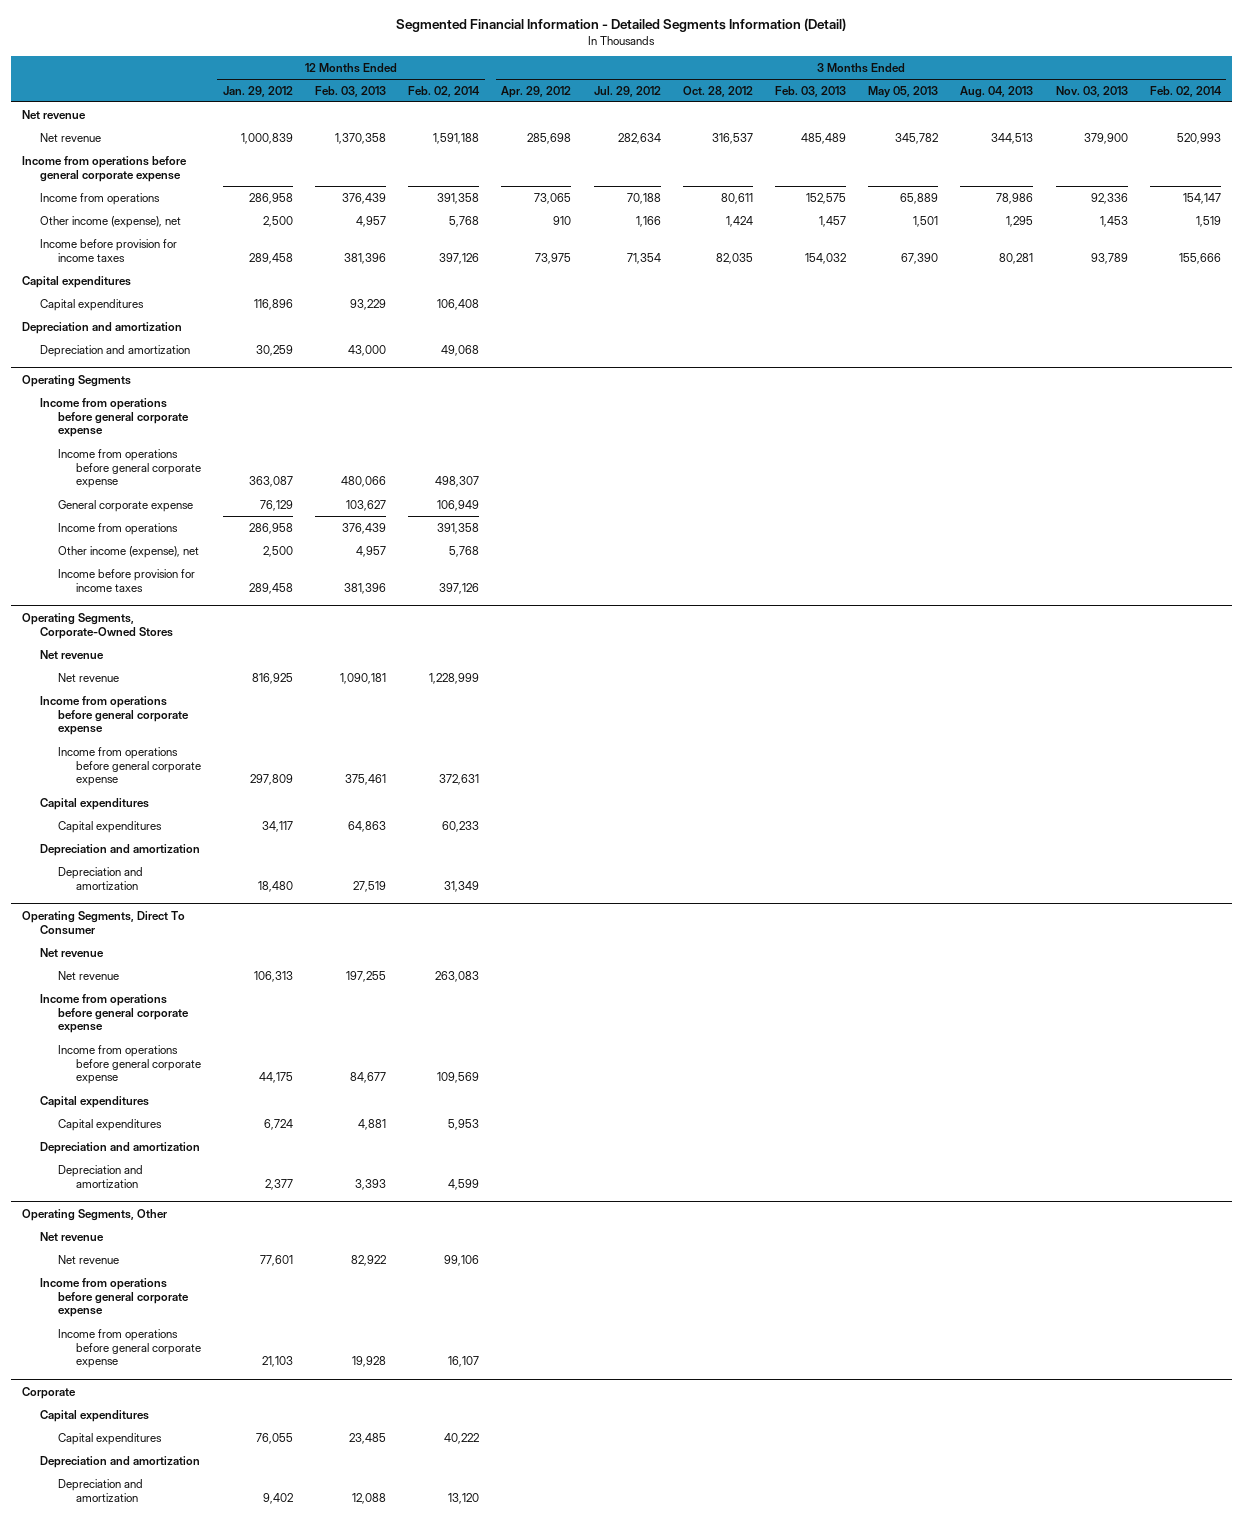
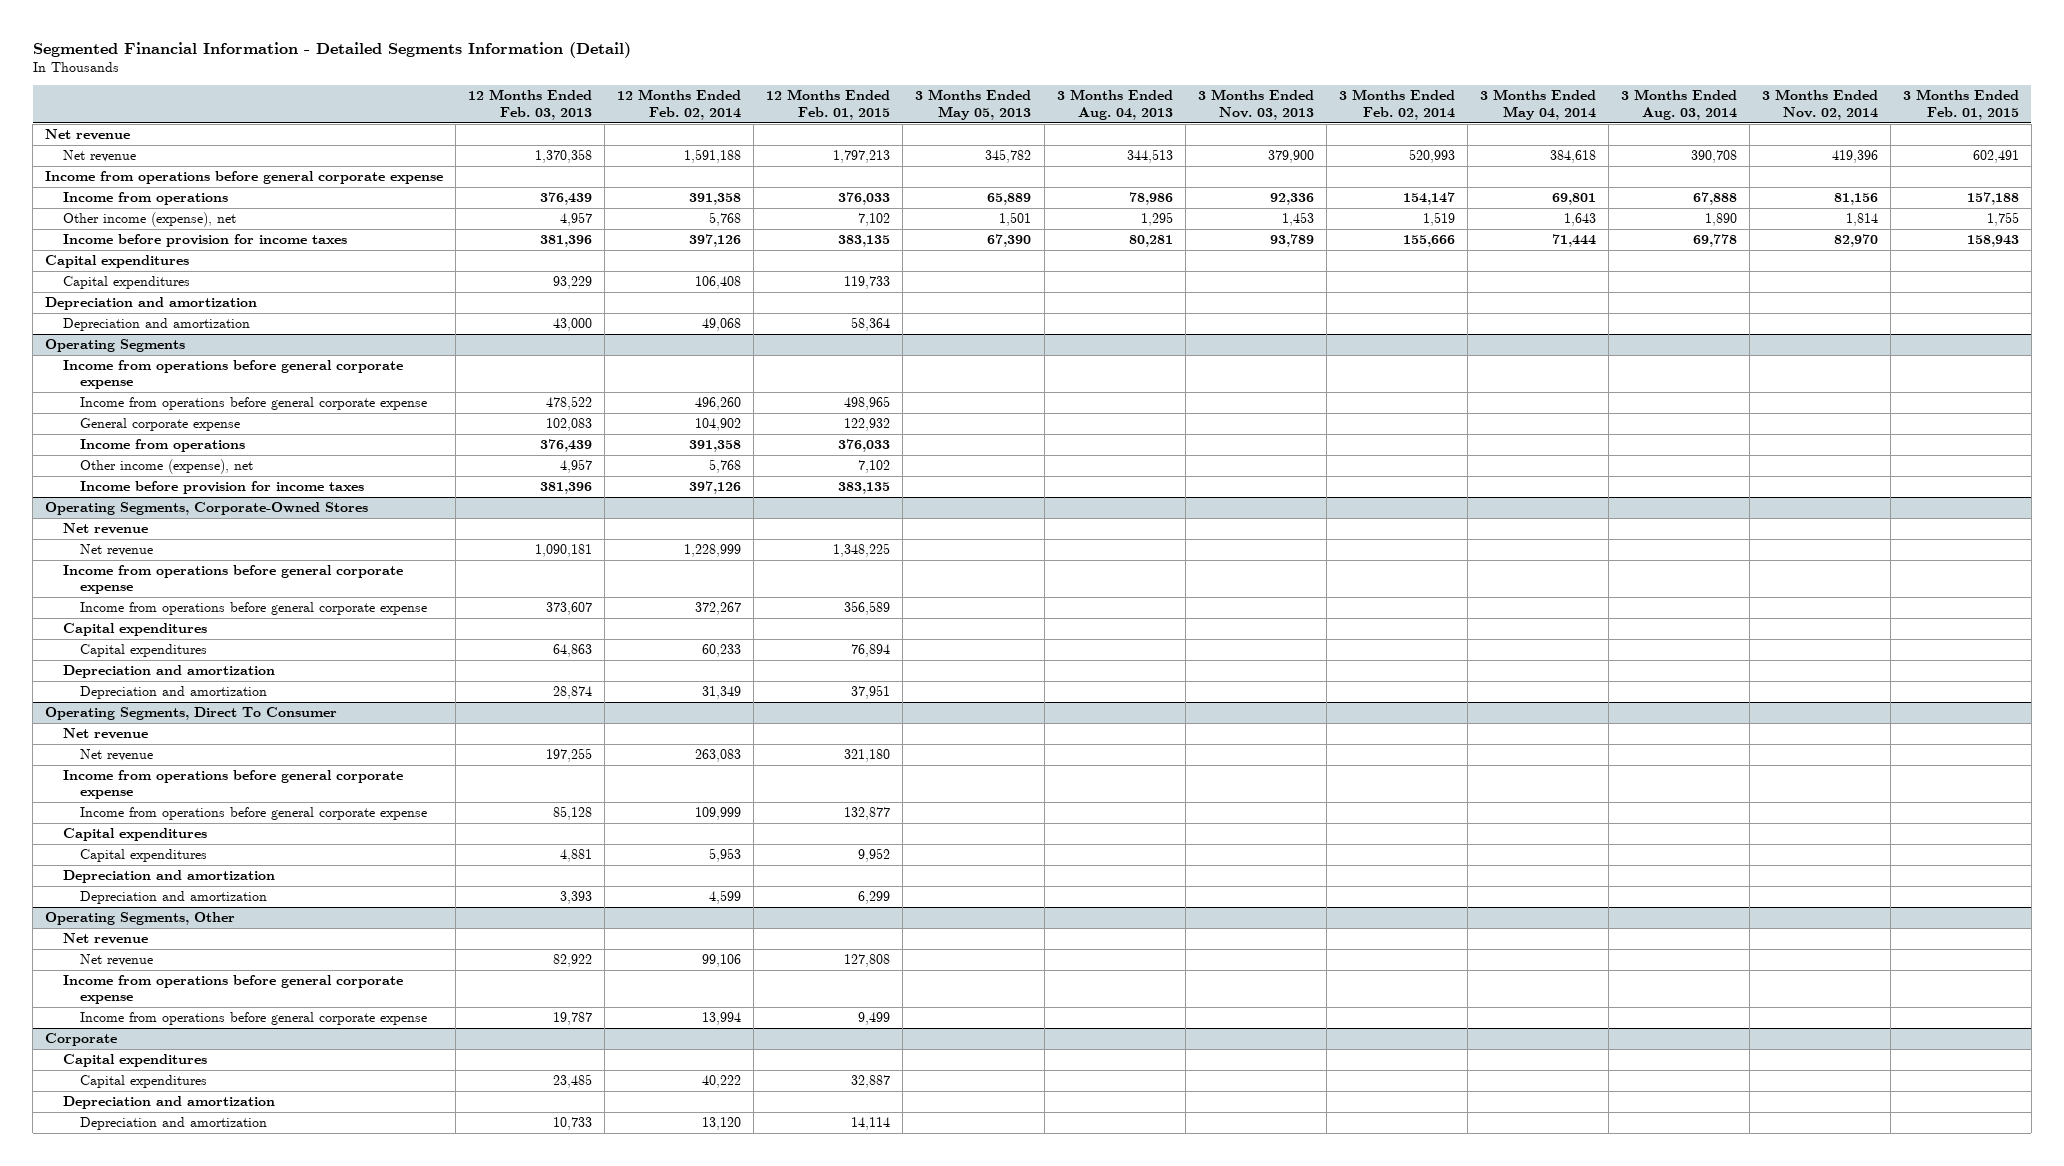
[222,85,293,97] Jan. 29, 2012 -> none
[501,85,572,98] Apr. 29, 2012 -> none
[593,85,661,97] Jul. 29, 2012 -> none
[682,85,753,97] Oct. 28, 2012 -> none
[775,85,847,97] Feb. 03, 2013 -> none
none -> [766,89,891,120] 12 Months Ended Feb. 01, 2015
none -> [1479,89,1596,120] 3 Months Ended May 04, 2014
none -> [1620,89,1737,120] 3 Months Ended Aug. 03, 2014
none -> [1761,89,1878,120] 3 Months Ended Nov. 02, 2014
none -> [1902,89,2019,120] 3 Months Ended Feb. 01, 2015
[341,476,387,488] 480,066 -> [546,396,593,411] 478,522
[435,476,480,488] 498,307 -> [695,397,742,411] 496,260
[346,499,387,511] 103,627 -> [546,418,593,432] 102,083
[437,499,480,511] 106,949 -> [695,418,742,432] 104,902
[345,774,387,786] 375,461 -> [546,602,593,616] 373,607
[439,774,480,786] 372,631 -> [695,602,742,616] 372,267
[353,880,387,892] 27,519 -> [553,686,593,700] 28,874
[350,1072,387,1084] 84,677 -> [553,806,593,821] 85,128
[437,1072,480,1084] 109,569 -> [695,807,742,821] 109,999
[352,1356,387,1368] 19,928 -> [553,1012,593,1026] 19,787
[448,1356,480,1368] 16,107 -> [702,1012,742,1026] 13,994
[352,1492,387,1504] 12,088 -> [553,1117,593,1131] 10,733

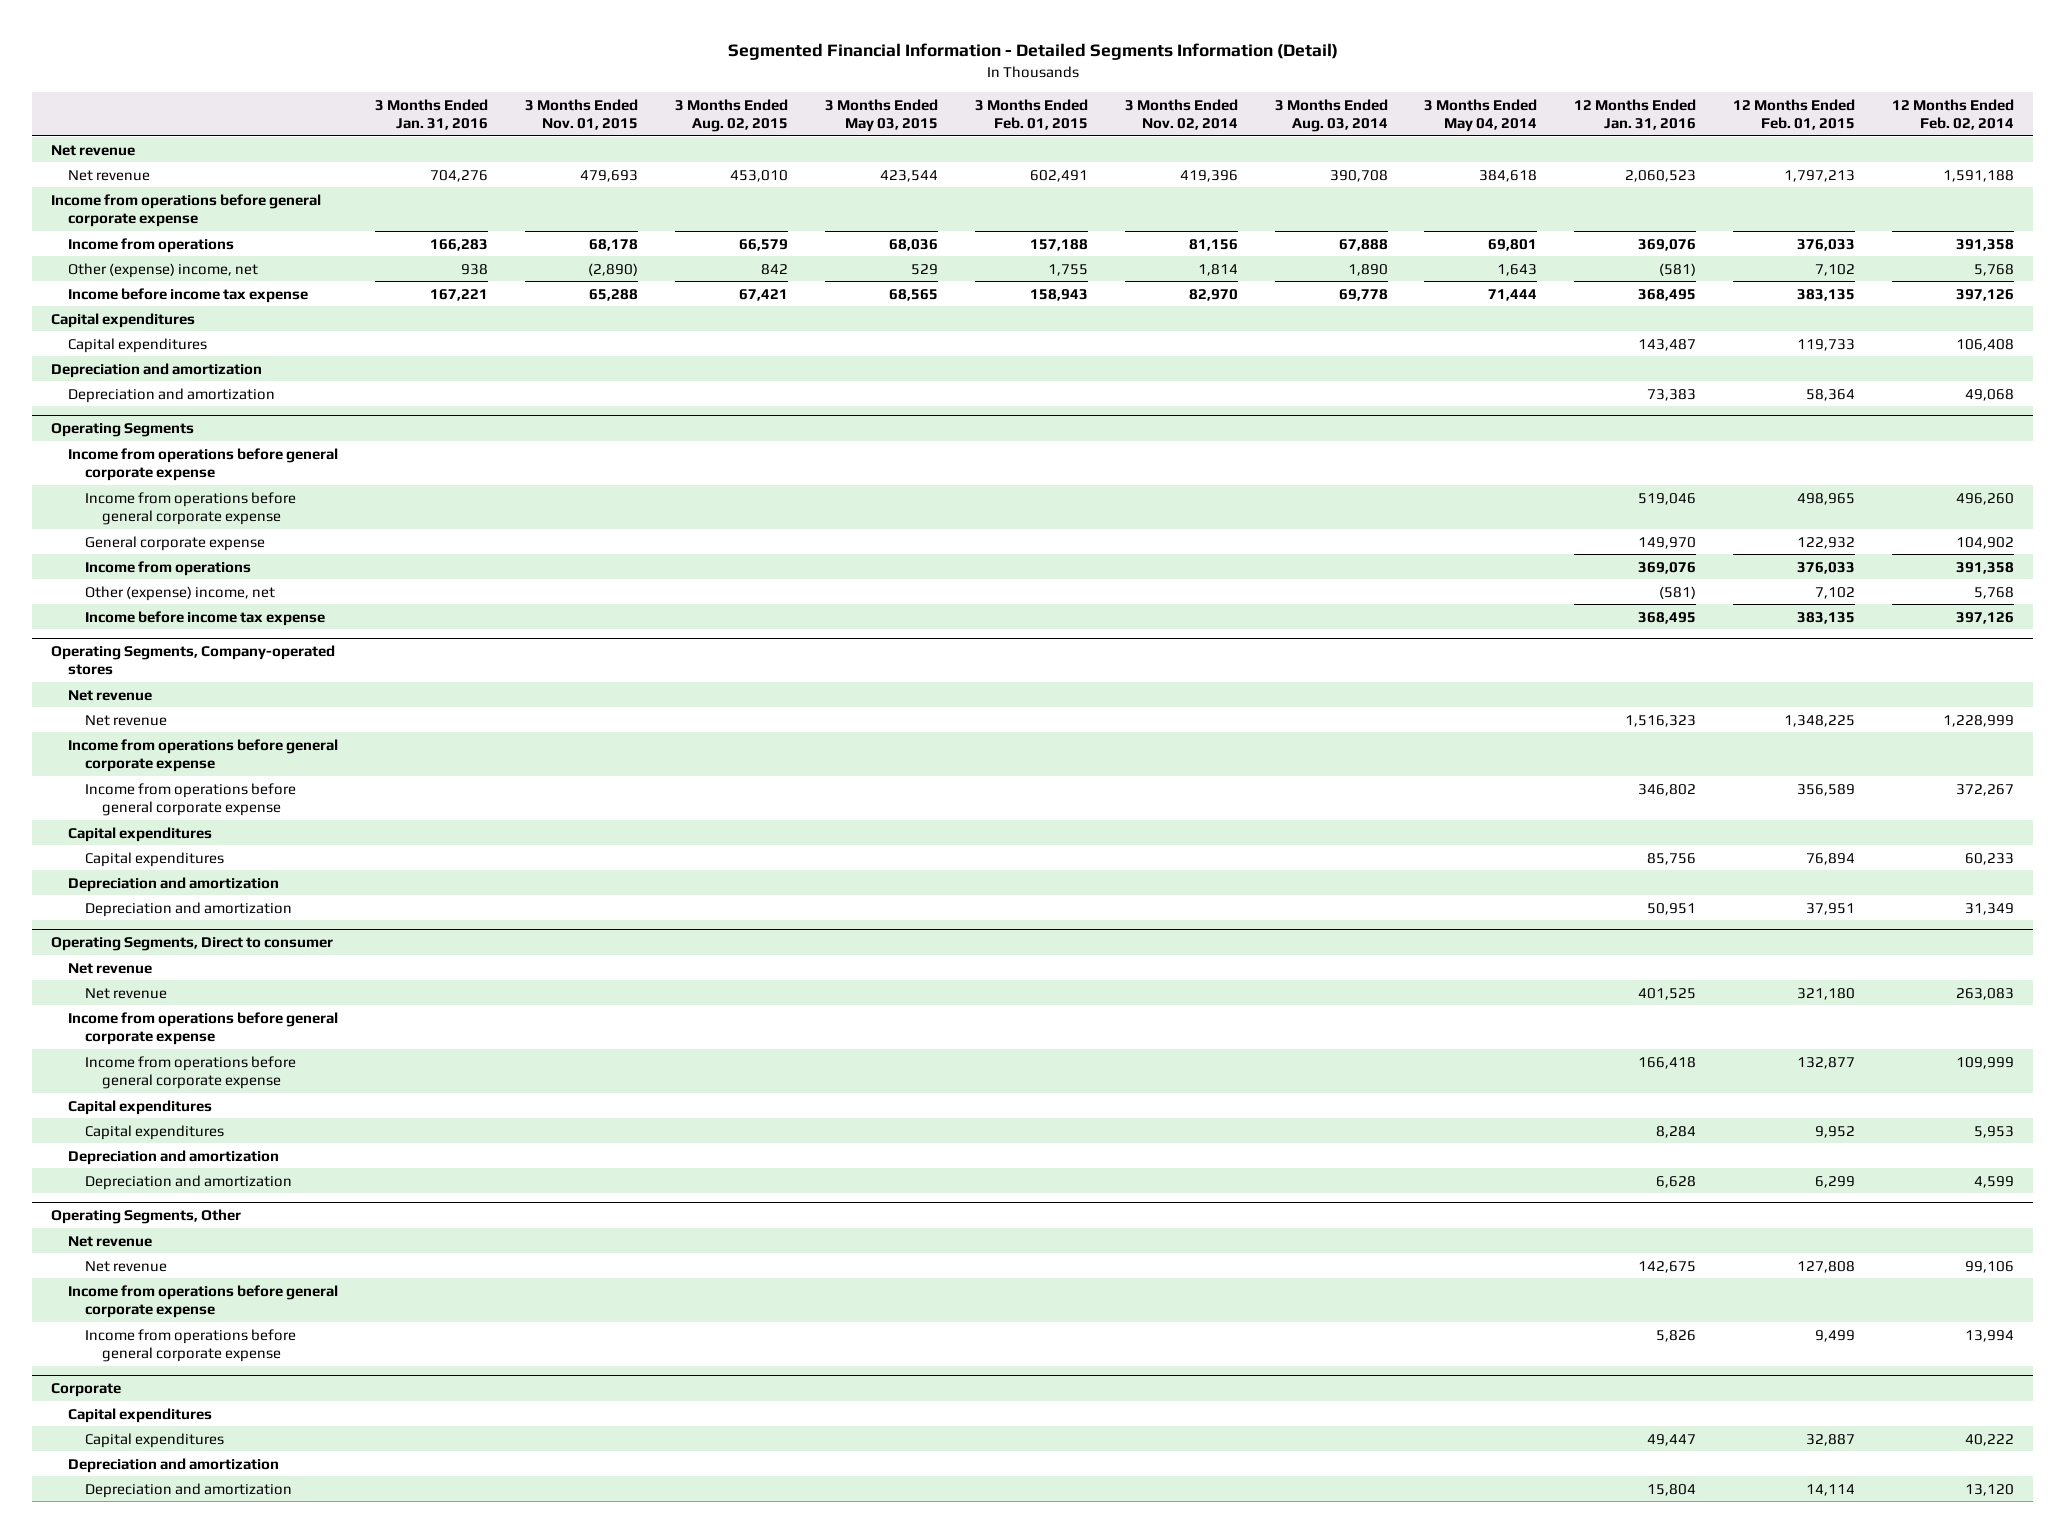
[468,89,593,120] 12 Months Ended Feb. 03, 2013 -> none
[915,89,1032,120] 3 Months Ended May 05, 2013 -> none
[1056,89,1173,120] 3 Months Ended Aug. 04, 2013 -> none
[1197,89,1314,120] 3 Months Ended Nov. 03, 2013 -> none
[1338,89,1455,120] 3 Months Ended Feb. 02, 2014 -> none
none -> [374,98,488,130] 3 Months Ended Jan. 31, 2016
none -> [524,98,638,130] 3 Months Ended Nov. 01, 2015
none -> [674,98,788,132] 3 Months Ended Aug. 02, 2015
none -> [824,98,938,132] 3 Months Ended May 03, 2015
none -> [1574,98,1697,130] 12 Months Ended Jan. 31, 2016
[62,212,236,228] Other income (expense), net -> [68,262,259,278] Other (expense) income, net
[62,234,347,248] Income before provision for income taxes -> [68,287,309,303] Income before income tax expense
[45,502,369,516] Operating Segments, Corporate-Owned Stores -> none
[79,459,253,475] Other income (expense), net -> [85,585,276,601] Other (expense) income, net
[79,481,364,495] Income before provision for income taxes -> [85,610,326,626] Income before income tax expense
none -> [50,644,335,676] Operating Segments, Company-operated stores
[45,707,338,721] Operating Segments, Direct To Consumer -> [50,936,333,951] Operating Segments, Direct to consumer

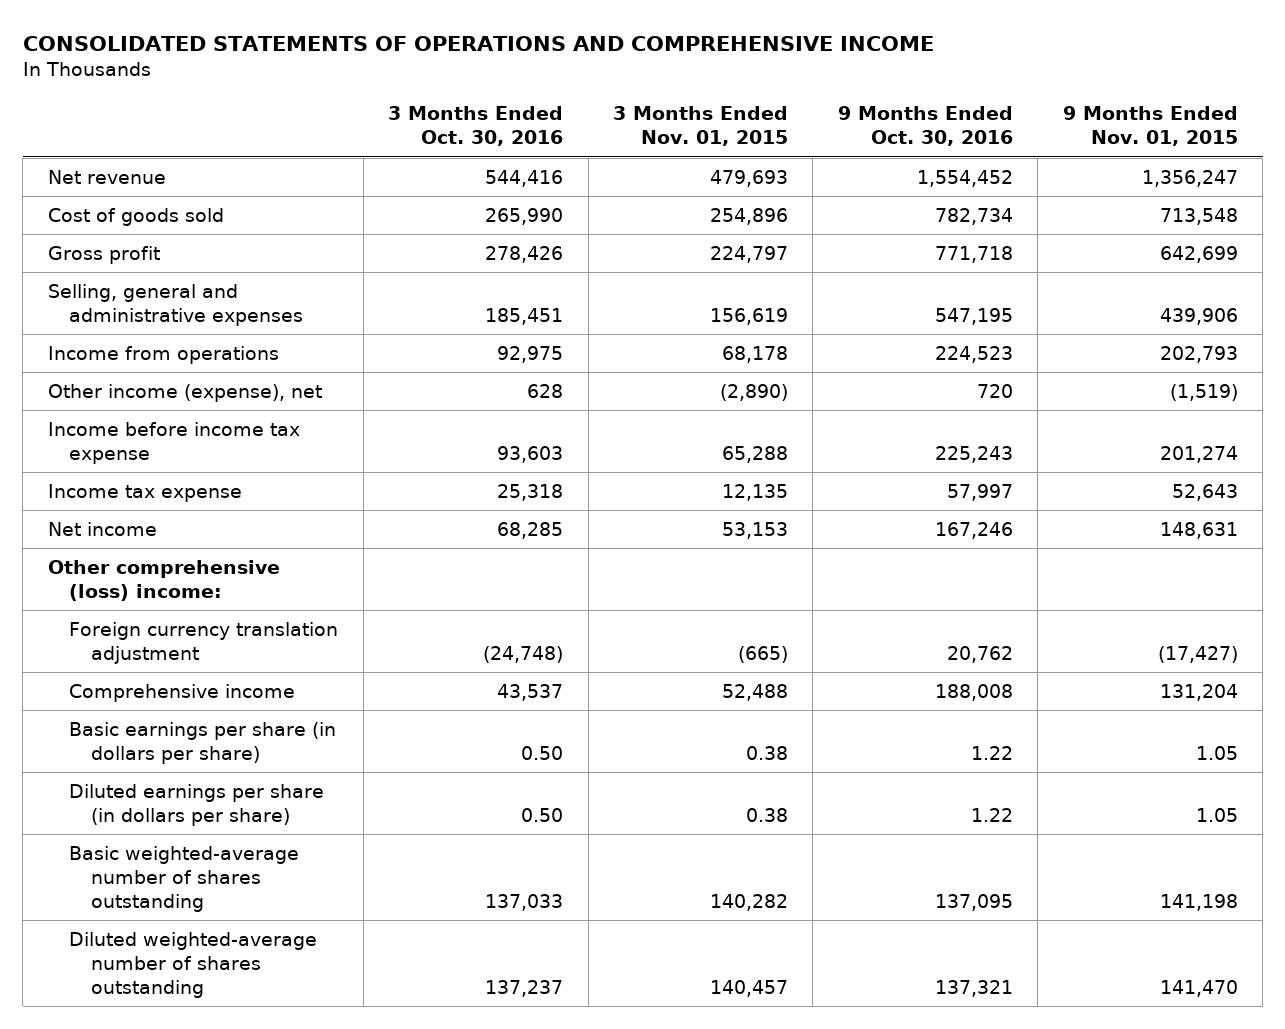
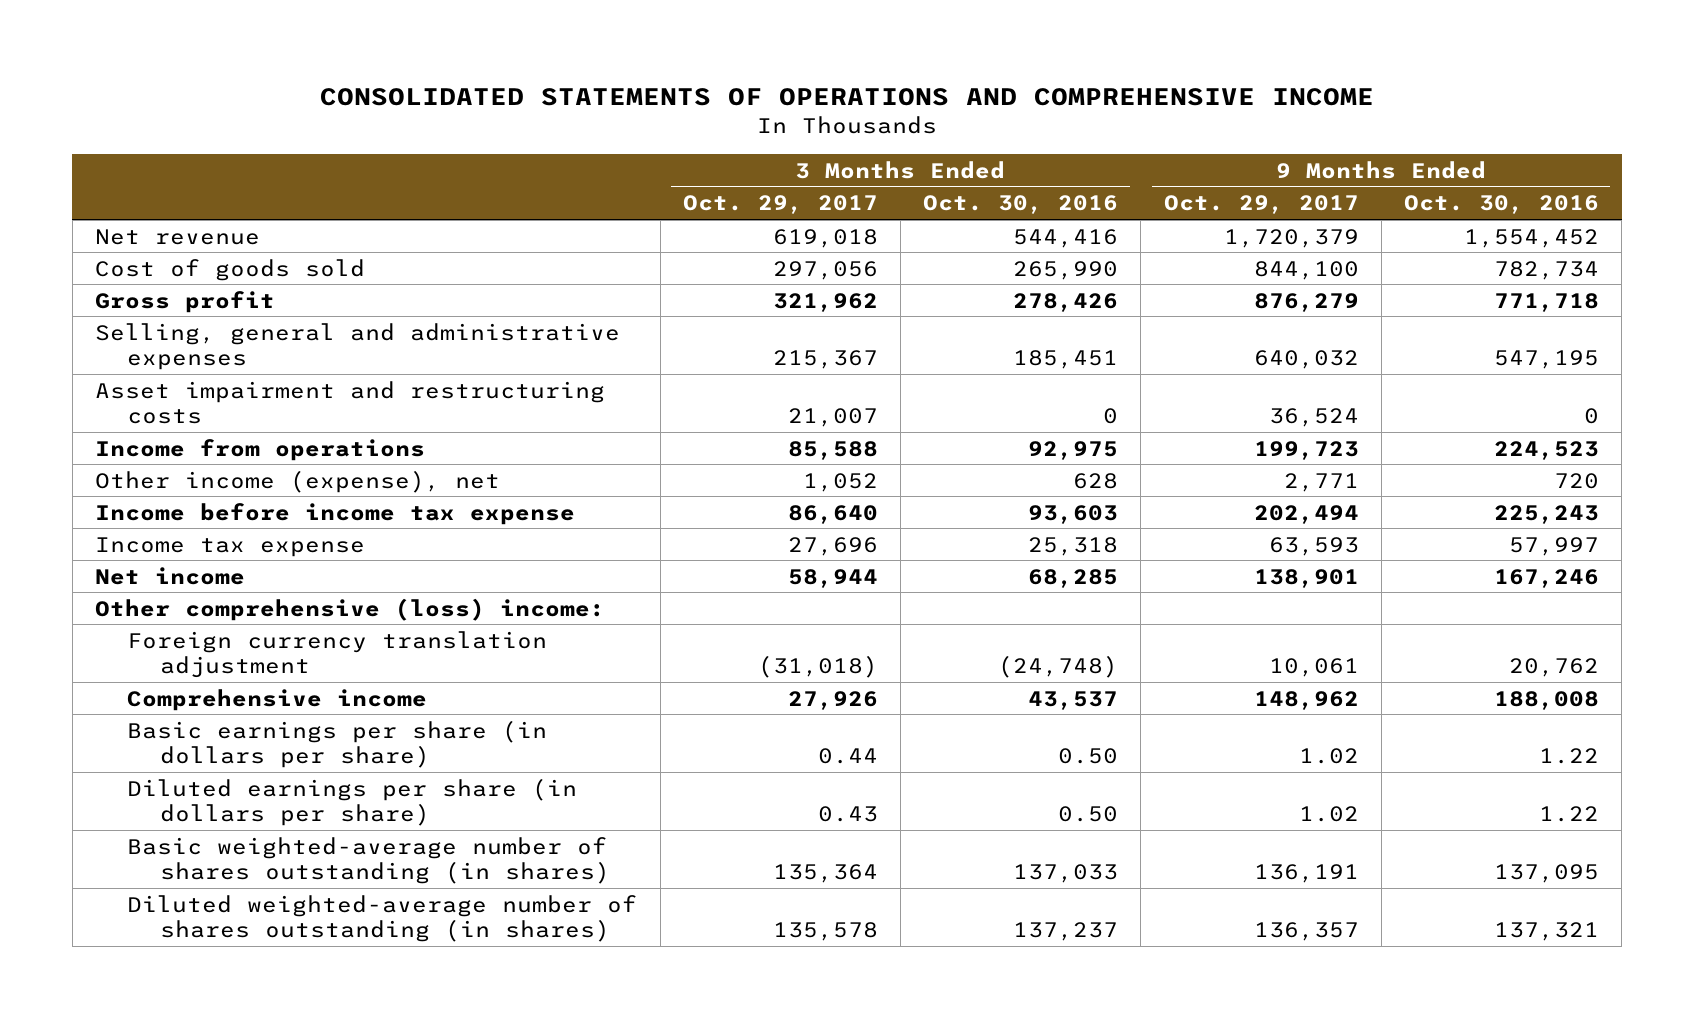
[613,106,789,147] 3 Months Ended Nov. 01, 2015 -> none
[1062,106,1238,147] 9 Months Ended Nov. 01, 2015 -> none
none -> [682,195,878,215] Oct. 29, 2017
none -> [1163,195,1359,215] Oct. 29, 2017
none -> [95,380,606,425] Asset impairment and restructuring costs
[69,845,300,912] Basic weighted-average number of shares outstanding -> [127,836,610,885] Basic weighted-average number of shares outstanding (in shares)
[69,931,318,998] Diluted weighted-average number of shares outstanding -> [127,894,638,943] Diluted weighted-average number of shares outstanding (in shares)

